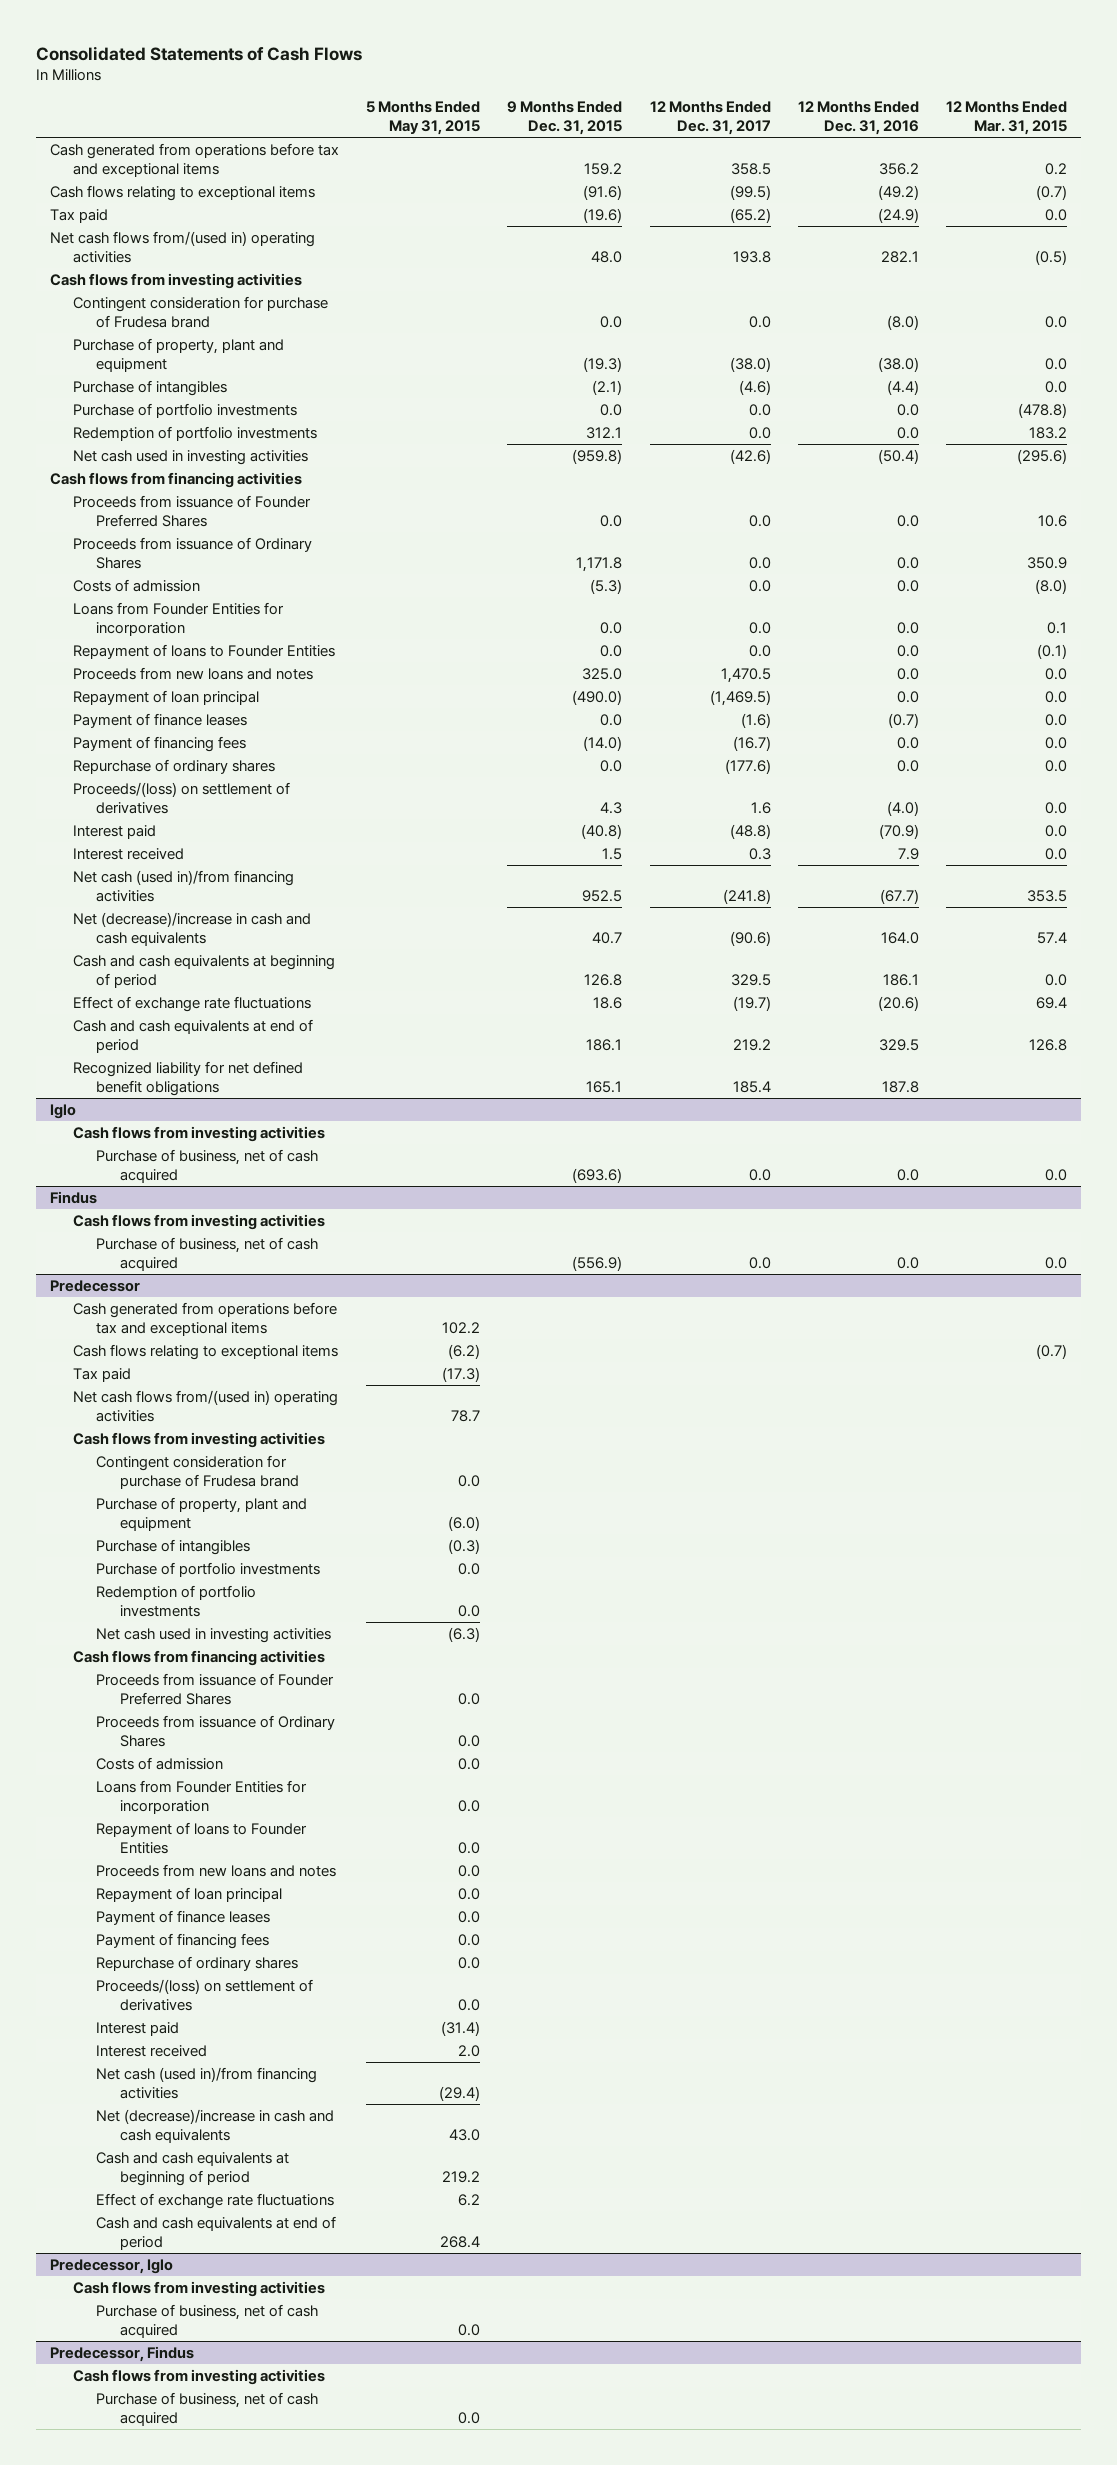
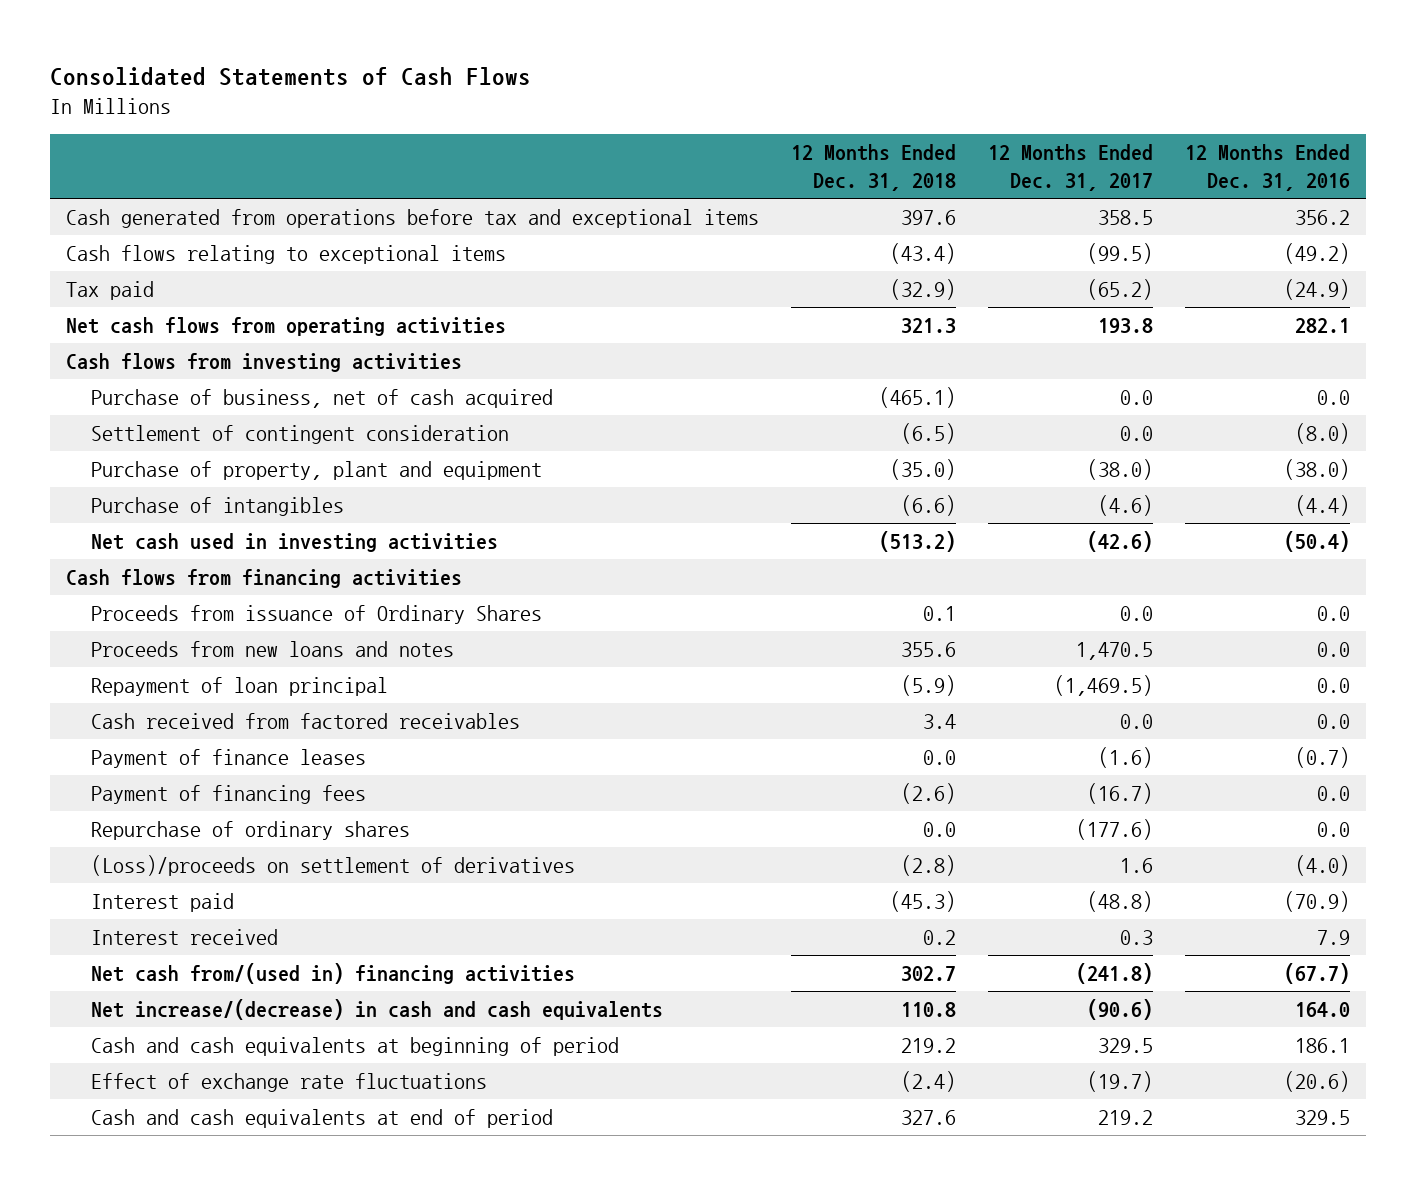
[366,101,481,136] 5 Months Ended May 31, 2015 -> none
[507,101,623,136] 9 Months Ended Dec. 31, 2015 -> none
[946,101,1068,136] 12 Months Ended Mar. 31, 2015 -> none
none -> [791,144,957,191] 12 Months Ended Dec. 31, 2018
[49,230,315,263] Net cash flows from/(used in) operating activities -> [66,317,507,337] Net cash flows from operating activities
none -> [90,389,553,409] Purchase of business, net of cash acquired
[73,295,329,328] Contingent consideration for purchase of Frudesa brand -> [90,425,509,445] Settlement of contingent consideration
[73,402,298,418] Purchase of portfolio investments -> none
[73,425,318,441] Redemption of portfolio investments -> none
[73,494,312,527] Proceeds from issuance of Founder Preferred Shares -> none
[73,578,201,592] Costs of admission -> none
[73,601,285,636] Loans from Founder Entities for incorporation -> none
[73,643,336,659] Repayment of loans to Founder Entities -> none
none -> [90,713,520,730] Cash received from factored receivables
[73,781,291,814] Proceeds/(loss) on settlement of derivatives -> [90,855,575,877] (Loss)/proceeds on settlement of derivatives
[73,869,295,902] Net cash (used in)/from financing activities -> [90,963,575,985] Net cash from/(used in) financing activities
[73,911,312,946] Net (decrease)/increase in cash and cash equivalents -> [90,999,663,1021] Net increase/(decrease) in cash and cash equivalents
[73,1060,304,1096] Recognized liability for net defined benefit obligations -> none
[49,1103,76,1119] Iglo -> none
[73,1125,326,1142] Cash flows from investing activities -> none
[96,1148,319,1183] Purchase of business, net of cash acquired -> none
[49,1190,97,1204] Findus -> none
[73,1213,326,1230] Cash flows from investing activities -> none
[96,1236,319,1271] Purchase of business, net of cash acquired -> none
[49,1279,140,1292] Predecessor -> none
[73,1301,338,1336] Cash generated from operations before tax and exceptional items -> none
[73,1343,339,1360] Cash flows relating to exceptional items -> none
[73,1367,132,1382] Tax paid -> none
[73,1389,339,1422] Net cash flows from/(used in) operating activities -> none
[73,1431,326,1448] Cash flows from investing activities -> none
[96,1454,299,1489] Contingent consideration for purchase of Frudesa brand -> none
[96,1496,308,1531] Purchase of property, plant and equipment -> none
[96,1538,251,1555] Purchase of intangibles -> none
[96,1561,321,1577] Purchase of portfolio investments -> none
[96,1584,257,1617] Redemption of portfolio investments -> none
[96,1627,332,1643] Net cash used in investing activities -> none
[73,1649,326,1666] Cash flows from financing activities -> none
[96,1672,335,1705] Proceeds from issuance of Founder Preferred Shares -> none
[96,1714,336,1747] Proceeds from issuance of Ordinary Shares -> none
[96,1756,224,1770] Costs of admission -> none
[96,1779,308,1814] Loans from Founder Entities for incorporation -> none
[96,1821,308,1854] Repayment of loans to Founder Entities -> none
[96,1863,337,1877] Proceeds from new loans and notes -> none
[96,1886,283,1902] Repayment of loan principal -> none
[96,1909,271,1925] Payment of finance leases -> none
[96,1932,270,1949] Payment of financing fees -> none
[96,1955,299,1971] Repurchase of ordinary shares -> none
[96,1978,314,2011] Proceeds/(loss) on settlement of derivatives -> none
[96,2021,180,2036] Interest paid -> none
[96,2044,208,2057] Interest received -> none
[96,2066,318,2099] Net cash (used in)/from financing activities -> none
[96,2108,335,2143] Net (decrease)/increase in cash and cash equivalents -> none
[96,2151,290,2186] Cash and cash equivalents at beginning of period -> none
[96,2192,335,2209] Effect of exchange rate fluctuations -> none
[96,2215,337,2250] Cash and cash equivalents at end of period -> none
[49,2258,173,2274] Predecessor, Iglo -> none
[73,2280,326,2297] Cash flows from investing activities -> none
[96,2303,319,2338] Purchase of business, net of cash acquired -> none
[49,2345,194,2362] Predecessor, Findus -> none
[73,2368,326,2385] Cash flows from investing activities -> none
[96,2391,319,2426] Purchase of business, net of cash acquired -> none

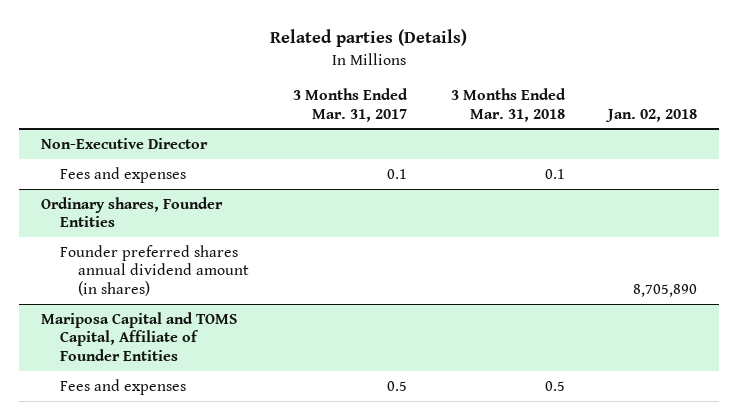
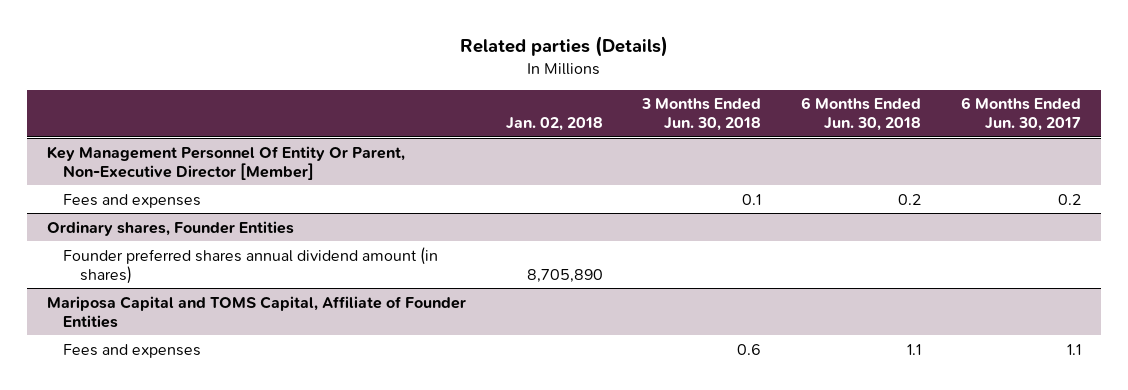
[292,87,408,122] 3 Months Ended Mar. 31, 2017 -> none
[450,87,566,122] 3 Months Ended Mar. 31, 2018 -> none
none -> [641,98,762,132] 3 Months Ended Jun. 30, 2018
none -> [801,97,922,132] 6 Months Ended Jun. 30, 2018
none -> [961,97,1082,132] 6 Months Ended Jun. 30, 2017
[40,137,208,149] Non-Executive Director -> [46,145,405,180] Key Management Personnel Of Entity Or Parent, Non-Executive Director [Member]

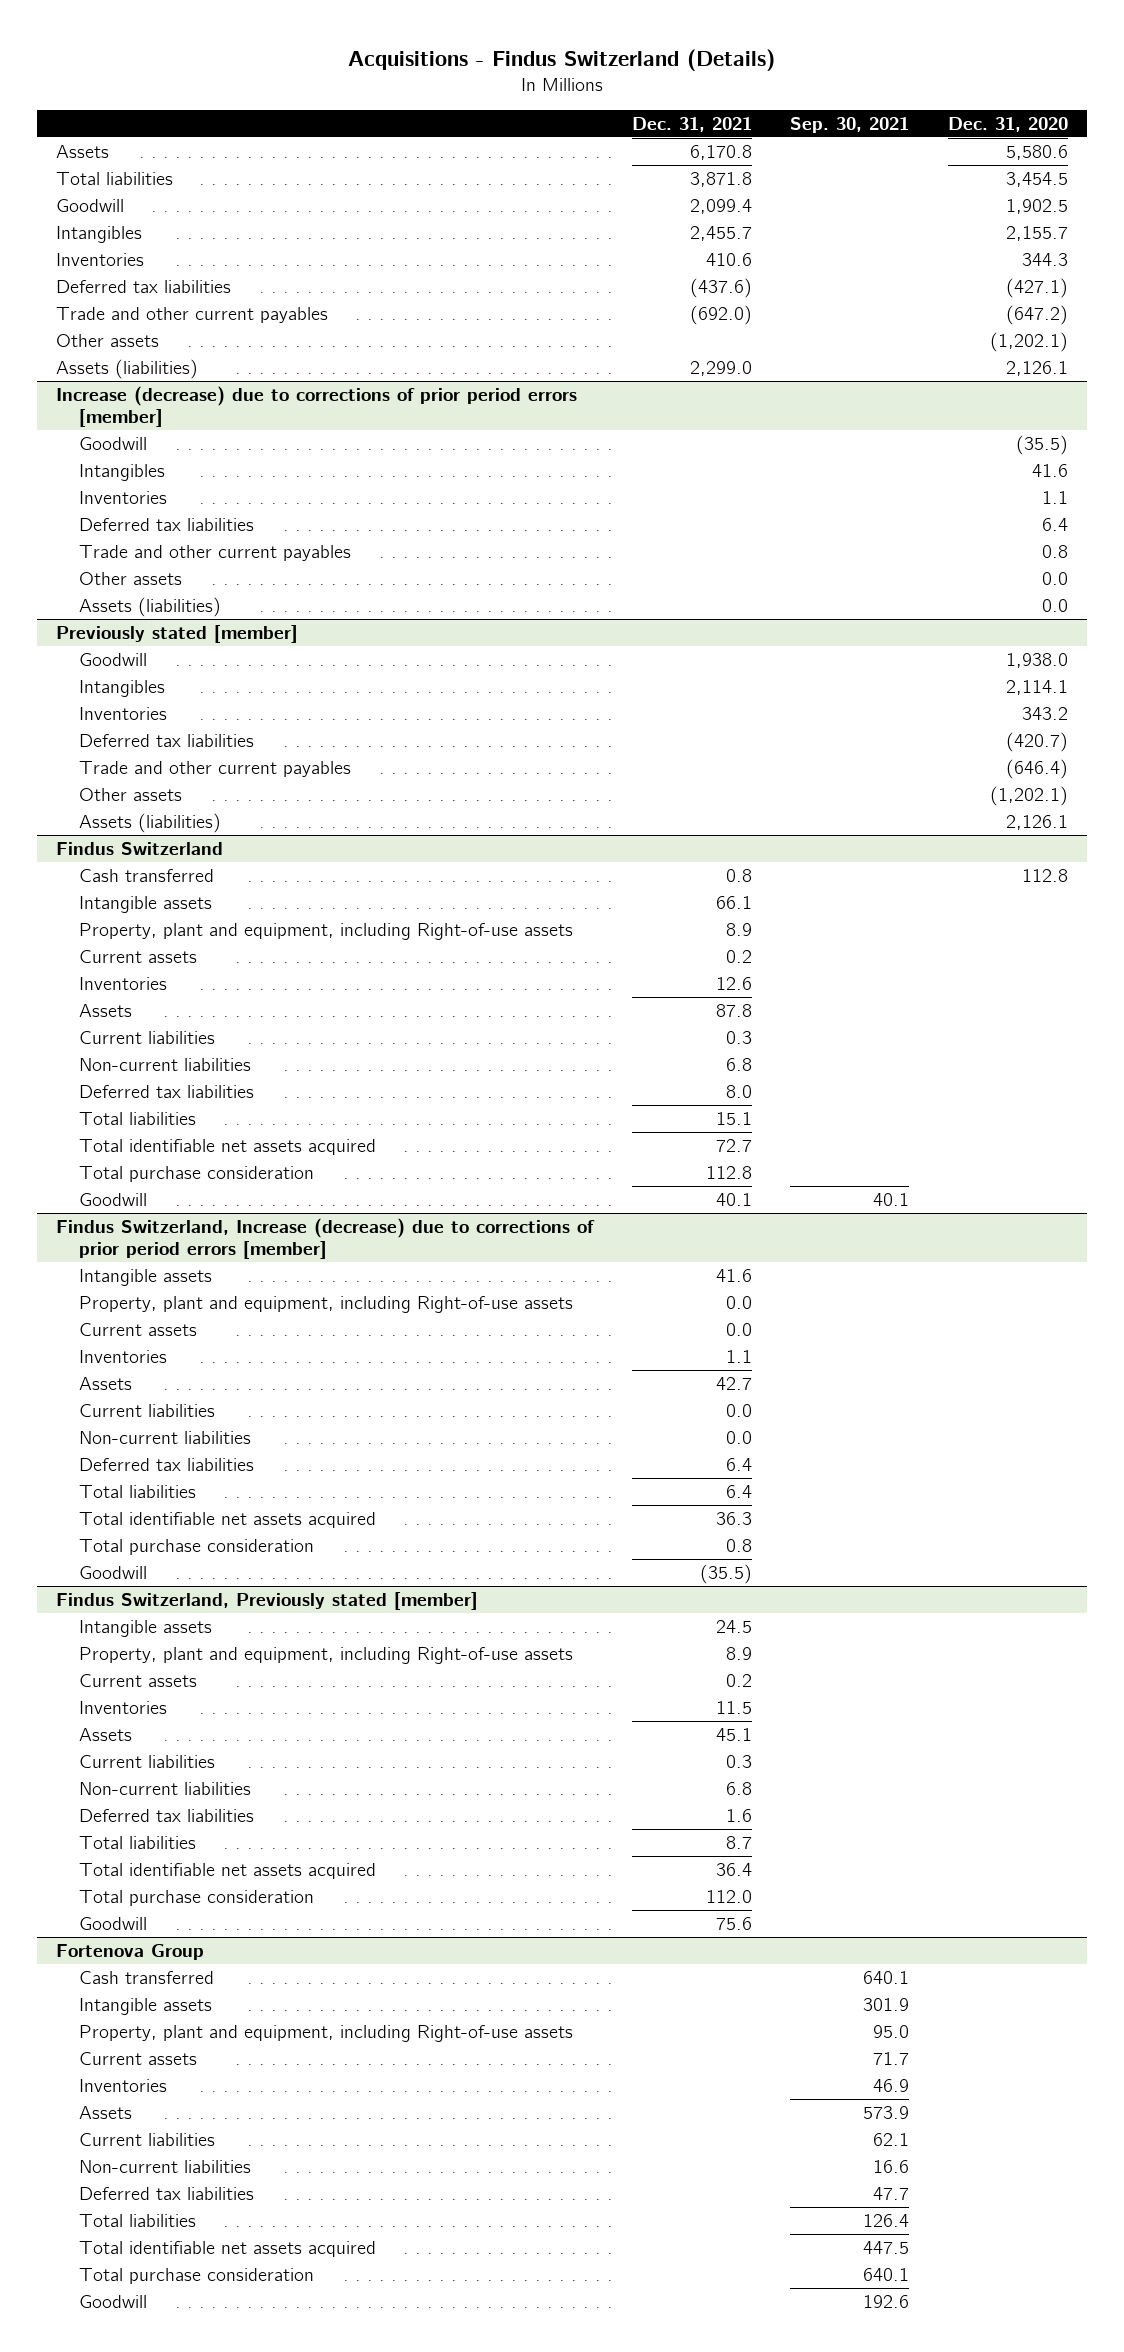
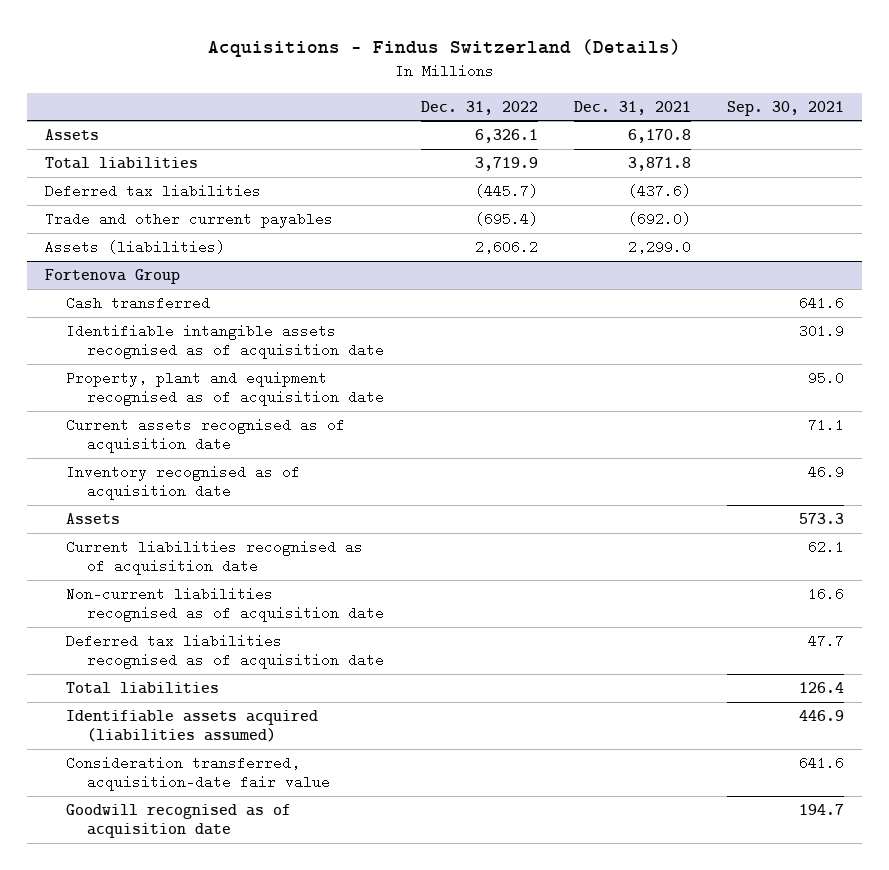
[948,116,1069,132] Dec. 31, 2020 -> none
none -> [420,100,538,115] Dec. 31, 2022
[56,199,125,213] Goodwill -> none
[56,226,143,244] Intangibles -> none
[56,253,145,267] Inventories -> none
[56,334,160,348] Other assets -> none
[56,386,578,427] Increase (decrease) due to corrections of prior period errors [member] -> none
[79,437,148,451] Goodwill -> none
[79,464,166,482] Intangibles -> none
[79,491,168,505] Inventories -> none
[79,518,255,532] Deferred tax liabilities -> none
[79,545,352,562] Trade and other current payables -> none
[79,572,183,586] Other assets -> none
[79,597,222,618] Assets (liabilities) -> none
[56,625,299,644] Previously stated [member] -> none
[79,653,148,667] Goodwill -> none
[79,680,166,698] Intangibles -> none
[79,707,168,721] Inventories -> none
[79,734,255,748] Deferred tax liabilities -> none
[79,761,352,778] Trade and other current payables -> none
[79,788,183,802] Other assets -> none
[79,813,222,834] Assets (liabilities) -> none
[56,842,224,856] Findus Switzerland -> none
[79,869,215,883] Cash transferred -> none
[79,896,213,914] Intangible assets -> none
[79,923,574,941] Property, plant and equipment, including Right-of-use assets -> none
[79,950,198,964] Current assets -> none
[79,977,168,991] Inventories -> none
[79,1004,133,1018] Assets -> none
[79,1031,216,1045] Current liabilities -> none
[79,1058,252,1072] Non-current liabilities -> none
[79,1085,255,1099] Deferred tax liabilities -> none
[79,1112,197,1126] Total liabilities -> none
[79,1139,377,1156] Total identifiable net assets acquired -> none
[79,1166,315,1183] Total purchase consideration -> none
[79,1193,148,1207] Goodwill -> none
[56,1218,596,1259] Findus Switzerland, Increase (decrease) due to corrections of prior period errors [member] -> none
[79,1269,213,1287] Intangible assets -> none
[79,1296,574,1314] Property, plant and equipment, including Right-of-use assets -> none
[79,1323,198,1337] Current assets -> none
[79,1350,168,1364] Inventories -> none
[79,1377,133,1391] Assets -> none
[79,1404,216,1418] Current liabilities -> none
[79,1431,252,1445] Non-current liabilities -> none
[79,1458,255,1472] Deferred tax liabilities -> none
[79,1485,197,1499] Total liabilities -> none
[79,1512,377,1529] Total identifiable net assets acquired -> none
[79,1539,315,1556] Total purchase consideration -> none
[79,1566,148,1580] Goodwill -> none
[56,1592,479,1611] Findus Switzerland, Previously stated [member] -> none
[79,1620,213,1638] Intangible assets -> none
[79,1647,574,1665] Property, plant and equipment, including Right-of-use assets -> none
[79,1674,198,1688] Current assets -> none
[79,1701,168,1715] Inventories -> none
[79,1728,133,1742] Assets -> none
[79,1755,216,1769] Current liabilities -> none
[79,1782,252,1796] Non-current liabilities -> none
[79,1809,255,1823] Deferred tax liabilities -> none
[79,1836,197,1850] Total liabilities -> none
[79,1863,377,1880] Total identifiable net assets acquired -> none
[79,1890,315,1907] Total purchase consideration -> none
[79,1917,148,1931] Goodwill -> none
[863,1971,910,1985] 640.1 -> [799,295,845,310] 641.6
[79,1998,213,2016] Intangible assets -> [66,323,385,360] Identifiable intangible assets recognised as of acquisition date
[79,2025,574,2043] Property, plant and equipment, including Right-of-use assets -> [66,370,385,407] Property, plant and equipment recognised as of acquisition date
[79,2052,198,2066] Current assets -> [66,417,346,454] Current assets recognised as of acquisition date
[873,2052,910,2066] 71.7 -> [808,417,845,432] 71.1
[79,2079,168,2093] Inventories -> [66,464,301,501] Inventory recognised as of acquisition date
[863,2106,910,2120] 573.9 -> [799,512,845,524] 573.3
[79,2133,216,2147] Current liabilities -> [66,539,364,576] Current liabilities recognised as of acquisition date
[79,2160,252,2174] Non-current liabilities -> [66,586,385,623] Non-current liabilities recognised as of acquisition date
[79,2187,255,2201] Deferred tax liabilities -> [66,633,385,670] Deferred tax liabilities recognised as of acquisition date
[79,2268,315,2285] Total purchase consideration -> none
[79,2295,148,2309] Goodwill -> none
[79,2241,377,2258] Total identifiable net assets acquired -> [66,709,319,743] Identifiable assets acquired (liabilities assumed)
[863,2241,910,2255] 447.5 -> [799,709,845,721] 446.9
none -> [66,755,331,792] Consideration transferred, acquisition-date fair value
none -> [66,803,292,839] Goodwill recognised as of acquisition date

